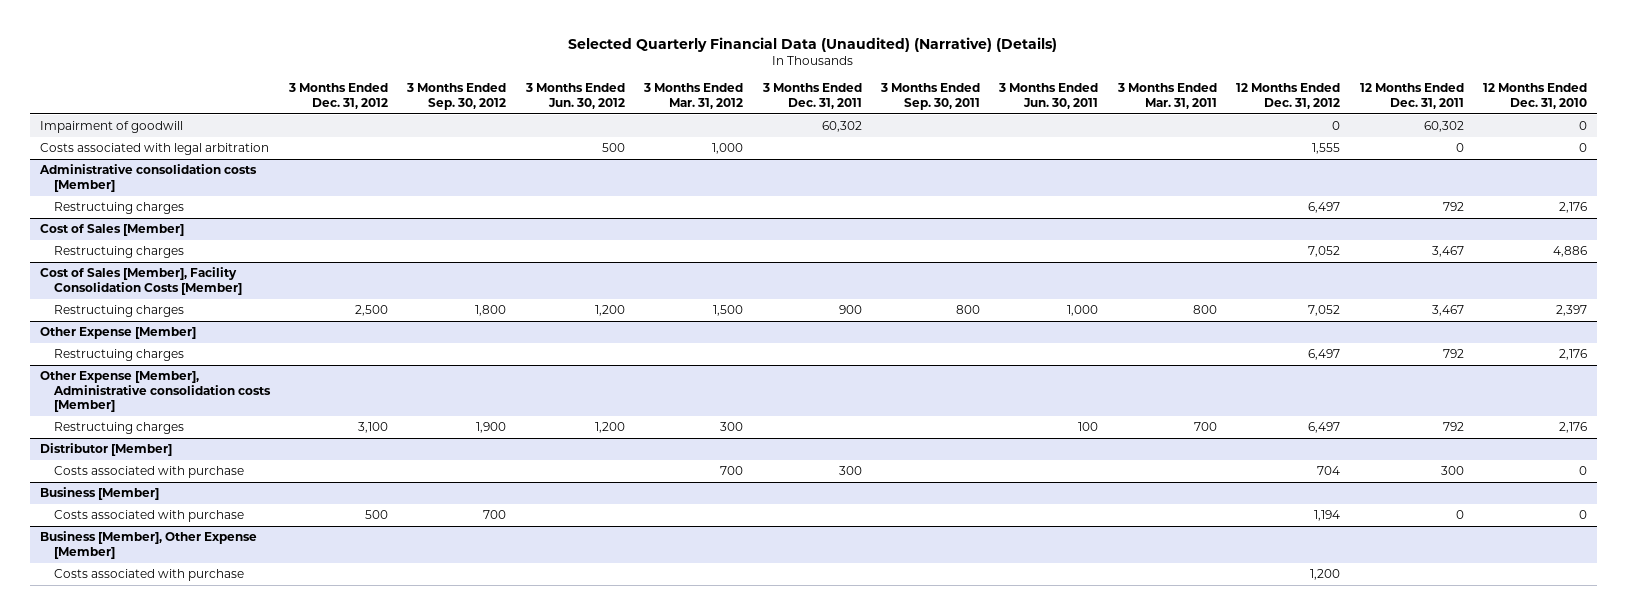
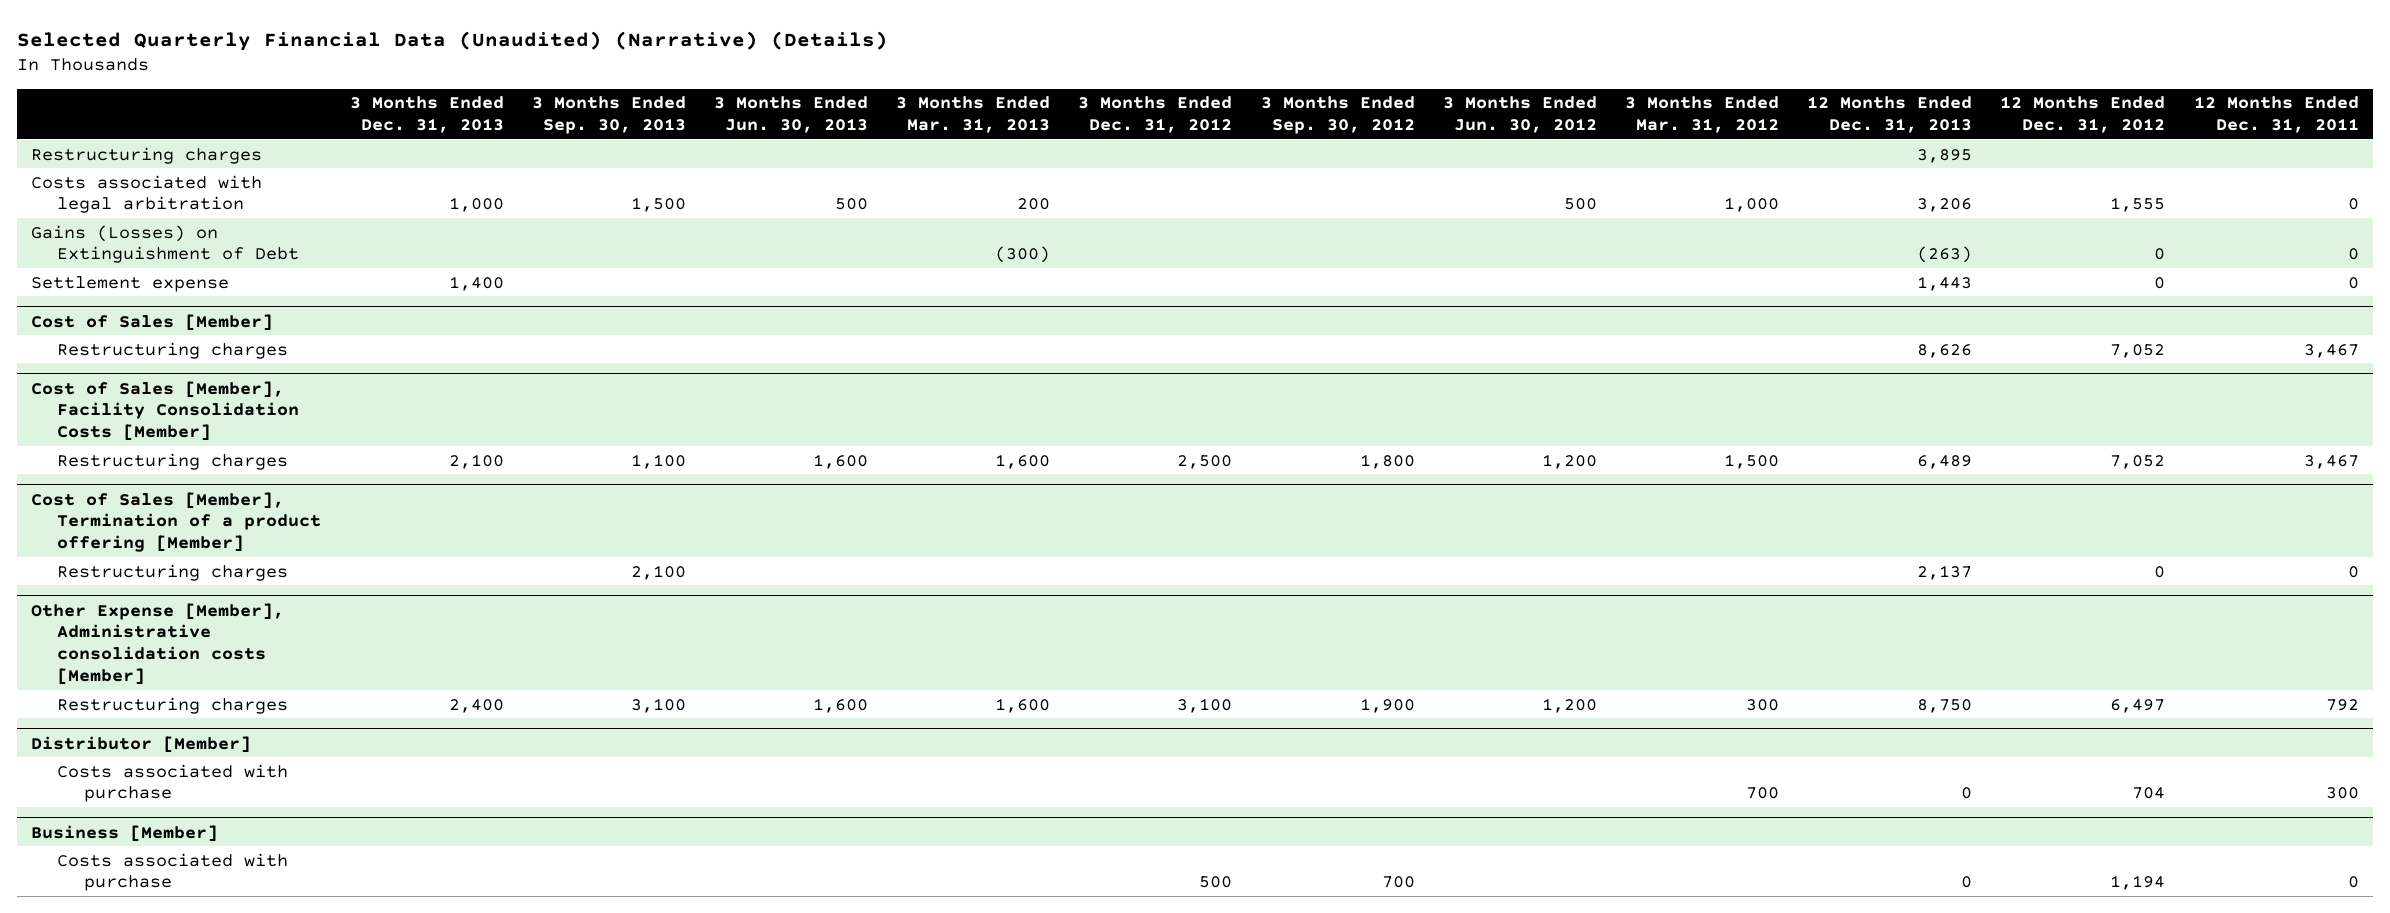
[761,83,862,109] 3 Months Ended Dec. 31, 2011 -> none
[880,83,981,110] 3 Months Ended Sep. 30, 2011 -> none
[998,83,1099,109] 3 Months Ended Jun. 30, 2011 -> none
[1116,83,1217,109] 3 Months Ended Mar. 31, 2011 -> none
[1483,83,1588,109] 12 Months Ended Dec. 31, 2010 -> none
none -> [349,96,504,134] 3 Months Ended Dec. 31, 2013
none -> [531,96,686,135] 3 Months Ended Sep. 30, 2013
none -> [713,96,868,134] 3 Months Ended Jun. 30, 2013
none -> [896,96,1051,134] 3 Months Ended Mar. 31, 2013
none -> [1807,96,1973,134] 12 Months Ended Dec. 31, 2013
[39,121,183,134] Impairment of goodwill -> none
none -> [31,146,263,164] Restructuring charges
[38,164,257,192] Administrative consolidation costs [Member] -> none
[53,202,184,215] Restructuing charges -> none
none -> [31,224,300,264] Gains (Losses) on Extinguishment of Debt
none -> [31,275,230,292] Settlement expense
[53,246,184,259] Restructuing charges -> [57,341,289,359] Restructuring charges
[39,327,196,340] Other Expense [Member] -> none
[53,305,184,318] Restructuing charges -> [57,452,289,470] Restructuring charges
none -> [31,491,322,553] Cost of Sales [Member], Termination of a product offering [Member]
[53,349,184,362] Restructuing charges -> [57,563,289,581] Restructuring charges
[1308,349,1341,361] 6,497 -> [2154,565,2166,578] 0
[1442,349,1464,359] 792 -> [2347,565,2359,578] 0
[53,422,184,435] Restructuing charges -> [57,696,289,714] Restructuring charges
[39,531,257,559] Business [Member], Other Expense [Member] -> none
[53,569,244,582] Costs associated with purchase -> none

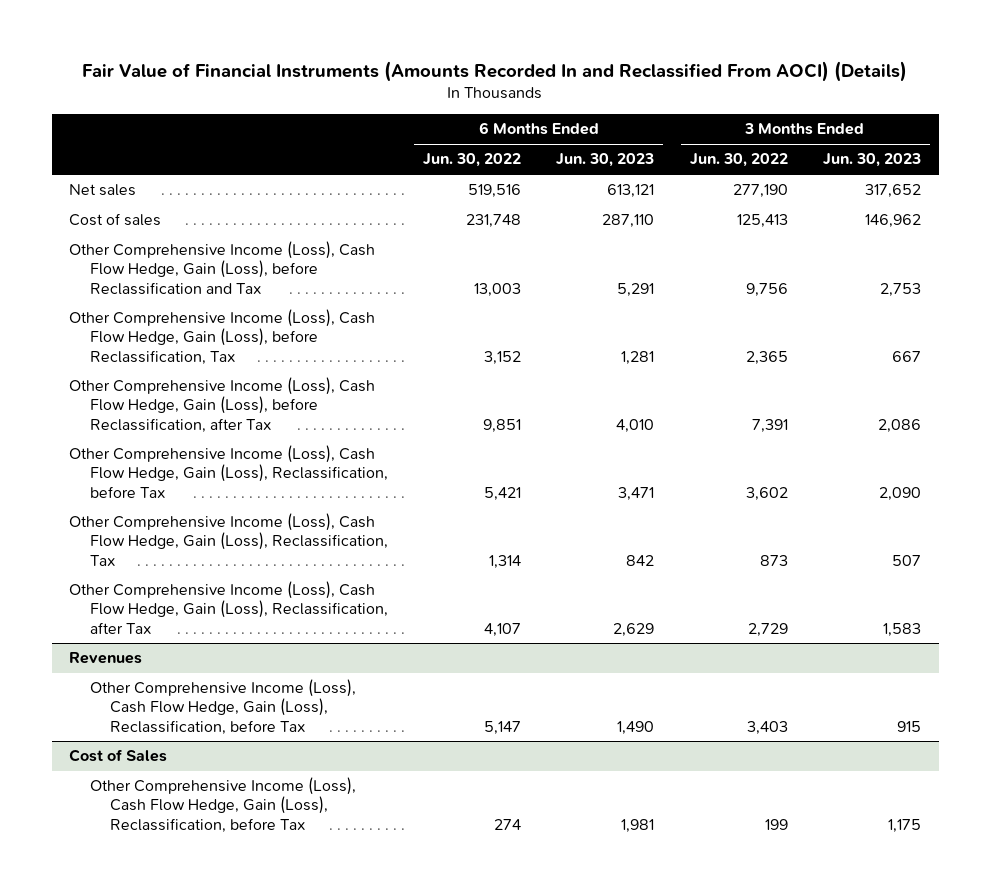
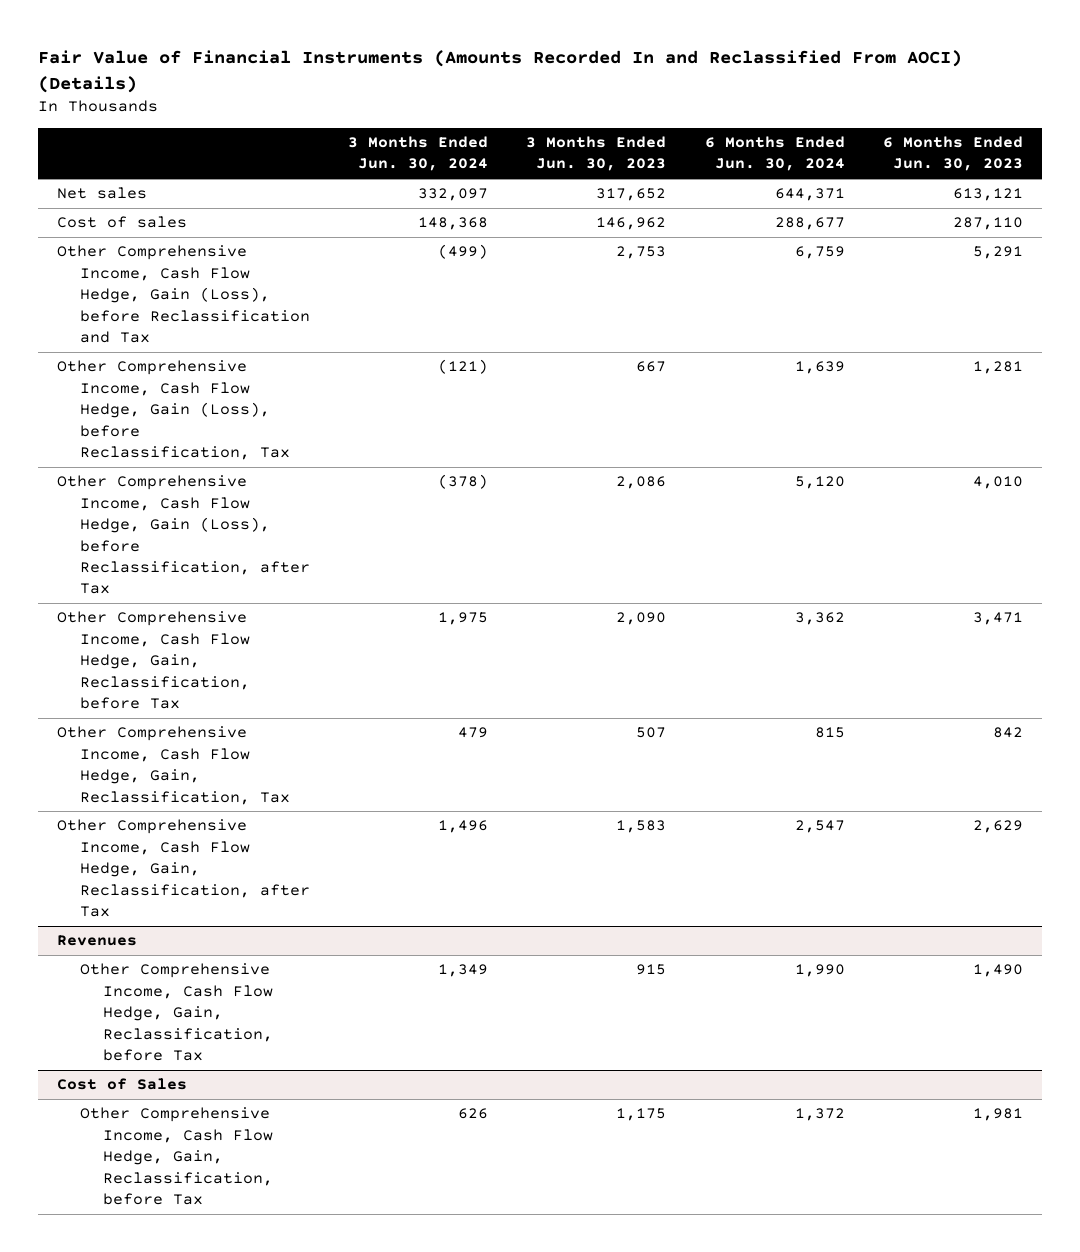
[422,153,521,168] Jun. 30, 2022 -> none
[689,153,788,168] Jun. 30, 2022 -> none
none -> [348,136,489,172] 3 Months Ended Jun. 30, 2024
none -> [704,136,845,172] 6 Months Ended Jun. 30, 2024
[69,241,376,295] Other Comprehensive Income (Loss), Cash Flow Hedge, Gain (Loss), before Reclassification and Tax -> [56,245,310,344] Other Comprehensive Income, Cash Flow Hedge, Gain (Loss), before Reclassification and Tax
[69,309,376,365] Other Comprehensive Income (Loss), Cash Flow Hedge, Gain (Loss), before Reclassification, Tax -> [56,360,290,461] Other Comprehensive Income, Cash Flow Hedge, Gain (Loss), before Reclassification, Tax
[69,377,376,433] Other Comprehensive Income (Loss), Cash Flow Hedge, Gain (Loss), before Reclassification, after Tax -> [56,475,310,595] Other Comprehensive Income, Cash Flow Hedge, Gain (Loss), before Reclassification, after Tax
[69,445,388,498] Other Comprehensive Income (Loss), Cash Flow Hedge, Gain (Loss), Reclassification, before Tax -> [56,611,250,710] Other Comprehensive Income, Cash Flow Hedge, Gain, Reclassification, before Tax
[69,513,388,566] Other Comprehensive Income (Loss), Cash Flow Hedge, Gain (Loss), Reclassification, Tax -> [56,726,290,805] Other Comprehensive Income, Cash Flow Hedge, Gain, Reclassification, Tax
[69,581,388,634] Other Comprehensive Income (Loss), Cash Flow Hedge, Gain (Loss), Reclassification, after Tax -> [56,819,310,918] Other Comprehensive Income, Cash Flow Hedge, Gain, Reclassification, after Tax
[89,679,356,735] Other Comprehensive Income (Loss), Cash Flow Hedge, Gain (Loss), Reclassification, before Tax -> [79,963,273,1062] Other Comprehensive Income, Cash Flow Hedge, Gain, Reclassification, before Tax
[89,777,356,833] Other Comprehensive Income (Loss), Cash Flow Hedge, Gain (Loss), Reclassification, before Tax -> [79,1107,273,1206] Other Comprehensive Income, Cash Flow Hedge, Gain, Reclassification, before Tax

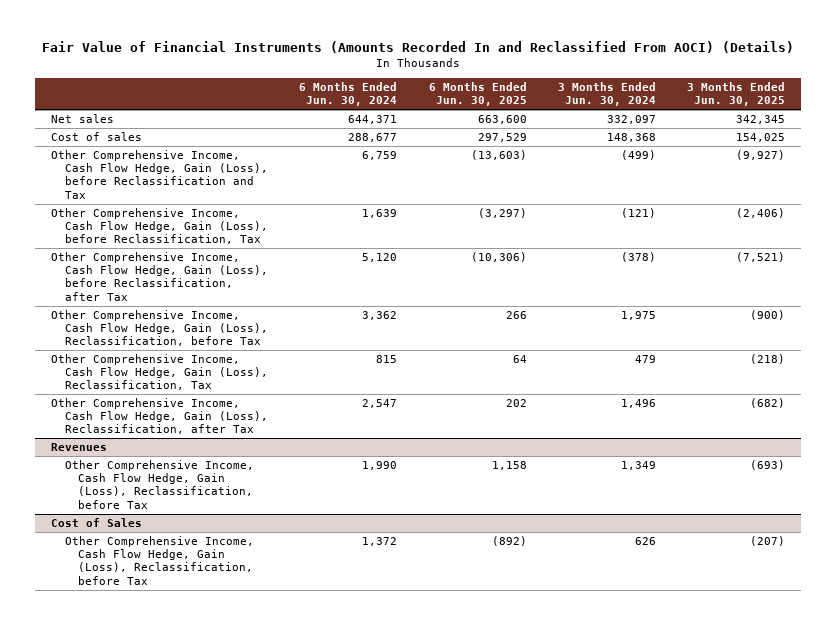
[526,136,667,172] 3 Months Ended Jun. 30, 2023 -> none
[883,136,1024,172] 6 Months Ended Jun. 30, 2023 -> none
none -> [428,82,527,107] 6 Months Ended Jun. 30, 2025
none -> [687,82,786,107] 3 Months Ended Jun. 30, 2025
[56,611,250,710] Other Comprehensive Income, Cash Flow Hedge, Gain, Reclassification, before Tax -> [51,309,268,347] Other Comprehensive Income, Cash Flow Hedge, Gain (Loss), Reclassification, before Tax
[56,726,290,805] Other Comprehensive Income, Cash Flow Hedge, Gain, Reclassification, Tax -> [51,353,268,391] Other Comprehensive Income, Cash Flow Hedge, Gain (Loss), Reclassification, Tax
[56,819,310,918] Other Comprehensive Income, Cash Flow Hedge, Gain, Reclassification, after Tax -> [51,397,268,435] Other Comprehensive Income, Cash Flow Hedge, Gain (Loss), Reclassification, after Tax
[79,963,273,1062] Other Comprehensive Income, Cash Flow Hedge, Gain, Reclassification, before Tax -> [64,459,254,509] Other Comprehensive Income, Cash Flow Hedge, Gain (Loss), Reclassification, before Tax
[79,1107,273,1206] Other Comprehensive Income, Cash Flow Hedge, Gain, Reclassification, before Tax -> [64,535,254,585] Other Comprehensive Income, Cash Flow Hedge, Gain (Loss), Reclassification, before Tax

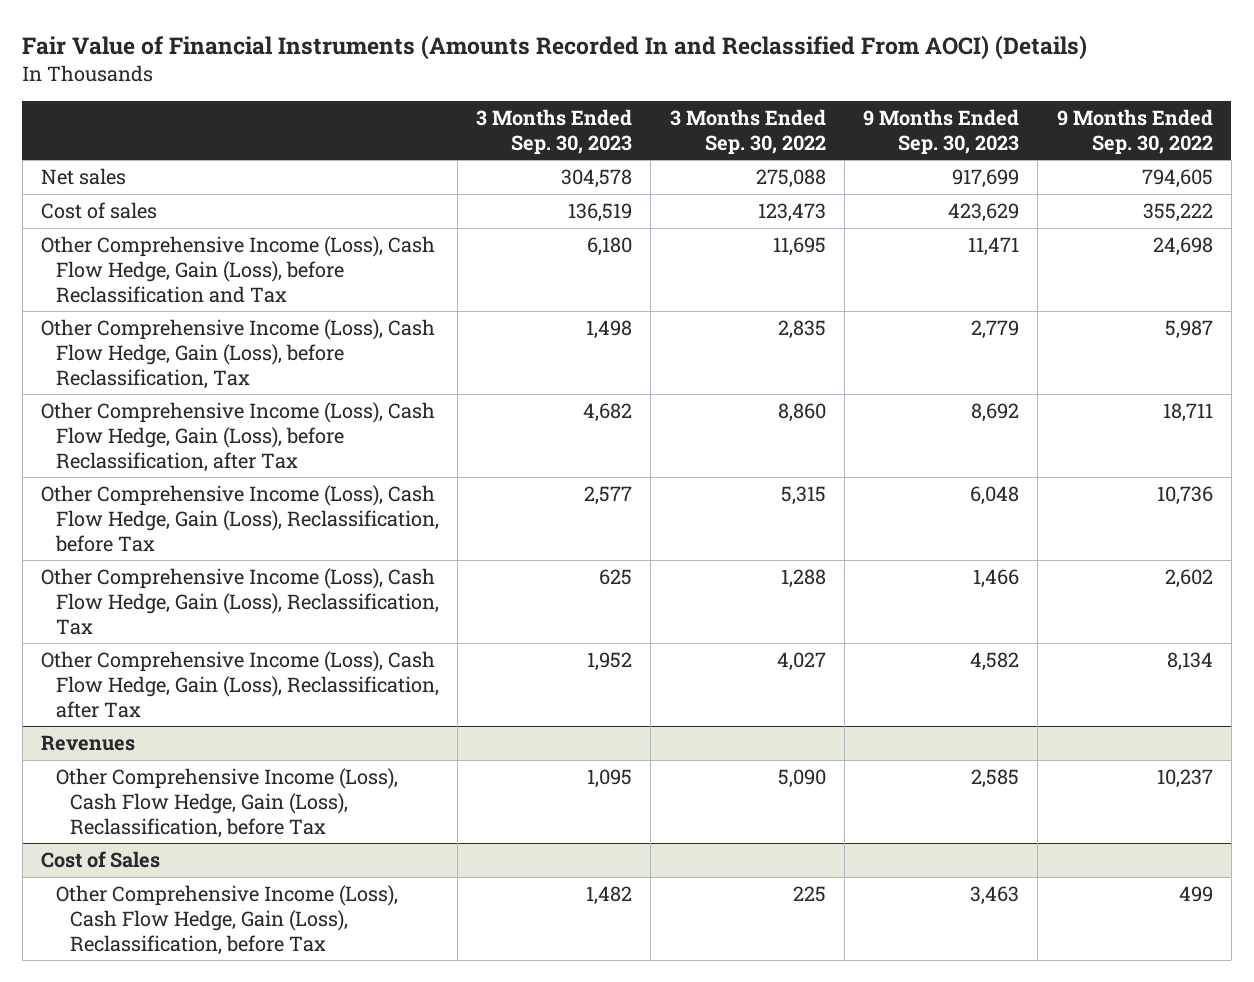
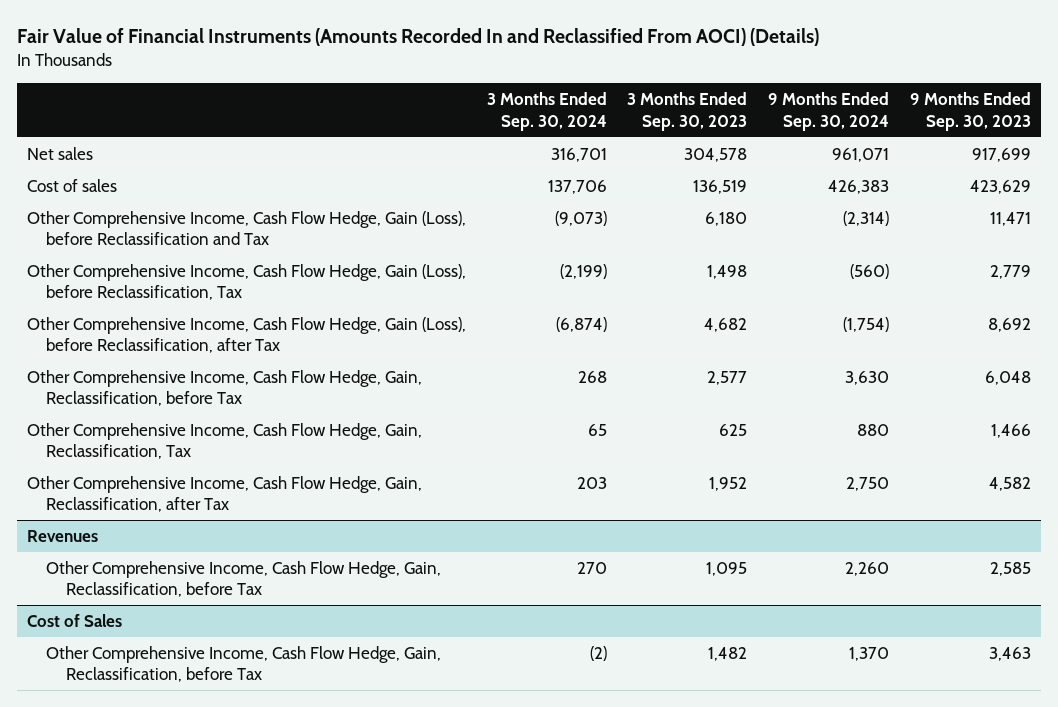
[669,108,826,155] 3 Months Ended Sep. 30, 2022 -> none
[1056,108,1213,155] 9 Months Ended Sep. 30, 2022 -> none
none -> [486,92,607,131] 3 Months Ended Sep. 30, 2024
none -> [768,92,890,131] 9 Months Ended Sep. 30, 2024
[41,236,436,303] Other Comprehensive Income (Loss), Cash Flow Hedge, Gain (Loss), before Reclassification and Tax -> [26,210,466,246] Other Comprehensive Income, Cash Flow Hedge, Gain (Loss), before Reclassification and Tax
[41,319,436,389] Other Comprehensive Income (Loss), Cash Flow Hedge, Gain (Loss), before Reclassification, Tax -> [26,263,466,301] Other Comprehensive Income, Cash Flow Hedge, Gain (Loss), before Reclassification, Tax
[41,402,436,472] Other Comprehensive Income (Loss), Cash Flow Hedge, Gain (Loss), before Reclassification, after Tax -> [26,316,466,354] Other Comprehensive Income, Cash Flow Hedge, Gain (Loss), before Reclassification, after Tax
[41,485,439,552] Other Comprehensive Income (Loss), Cash Flow Hedge, Gain (Loss), Reclassification, before Tax -> [26,369,422,407] Other Comprehensive Income, Cash Flow Hedge, Gain, Reclassification, before Tax
[41,568,439,635] Other Comprehensive Income (Loss), Cash Flow Hedge, Gain (Loss), Reclassification, Tax -> [26,422,422,460] Other Comprehensive Income, Cash Flow Hedge, Gain, Reclassification, Tax
[41,651,439,718] Other Comprehensive Income (Loss), Cash Flow Hedge, Gain (Loss), Reclassification, after Tax -> [26,475,422,513] Other Comprehensive Income, Cash Flow Hedge, Gain, Reclassification, after Tax
[55,768,398,838] Other Comprehensive Income (Loss), Cash Flow Hedge, Gain (Loss), Reclassification, before Tax -> [46,560,442,598] Other Comprehensive Income, Cash Flow Hedge, Gain, Reclassification, before Tax
[55,885,398,955] Other Comprehensive Income (Loss), Cash Flow Hedge, Gain (Loss), Reclassification, before Tax -> [46,645,442,683] Other Comprehensive Income, Cash Flow Hedge, Gain, Reclassification, before Tax

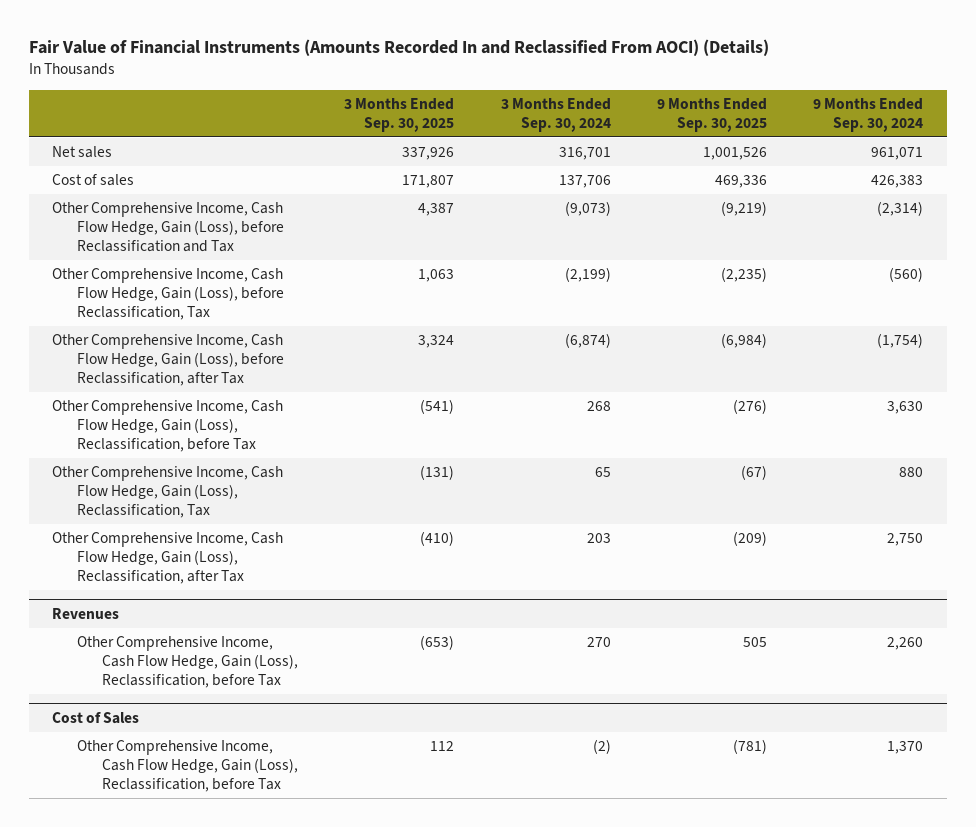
[627,92,748,131] 3 Months Ended Sep. 30, 2023 -> none
[909,92,1031,131] 9 Months Ended Sep. 30, 2023 -> none
none -> [344,97,455,133] 3 Months Ended Sep. 30, 2025
none -> [657,97,768,133] 9 Months Ended Sep. 30, 2025
[26,369,422,407] Other Comprehensive Income, Cash Flow Hedge, Gain, Reclassification, before Tax -> [52,400,284,453] Other Comprehensive Income, Cash Flow Hedge, Gain (Loss), Reclassification, before Tax
[26,422,422,460] Other Comprehensive Income, Cash Flow Hedge, Gain, Reclassification, Tax -> [52,466,284,519] Other Comprehensive Income, Cash Flow Hedge, Gain (Loss), Reclassification, Tax
[26,475,422,513] Other Comprehensive Income, Cash Flow Hedge, Gain, Reclassification, after Tax -> [52,532,284,585] Other Comprehensive Income, Cash Flow Hedge, Gain (Loss), Reclassification, after Tax
[46,560,442,598] Other Comprehensive Income, Cash Flow Hedge, Gain, Reclassification, before Tax -> [77,636,298,689] Other Comprehensive Income, Cash Flow Hedge, Gain (Loss), Reclassification, before Tax
[46,645,442,683] Other Comprehensive Income, Cash Flow Hedge, Gain, Reclassification, before Tax -> [77,740,298,793] Other Comprehensive Income, Cash Flow Hedge, Gain (Loss), Reclassification, before Tax

